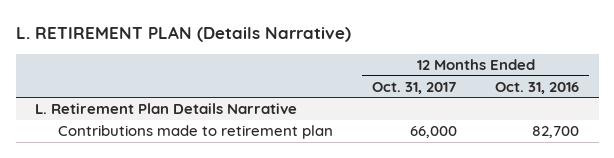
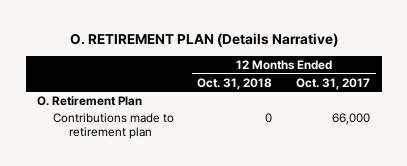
[15,25,351,42] L. RETIREMENT PLAN (Details Narrative) -> [69,33,338,48] O. RETIREMENT PLAN (Details Narrative)
[495,81,580,94] Oct. 31, 2016 -> none
none -> [197,77,273,90] Oct. 31, 2018
[35,103,298,115] L. Retirement Plan Details Narrative -> [37,95,143,106] O. Retirement Plan

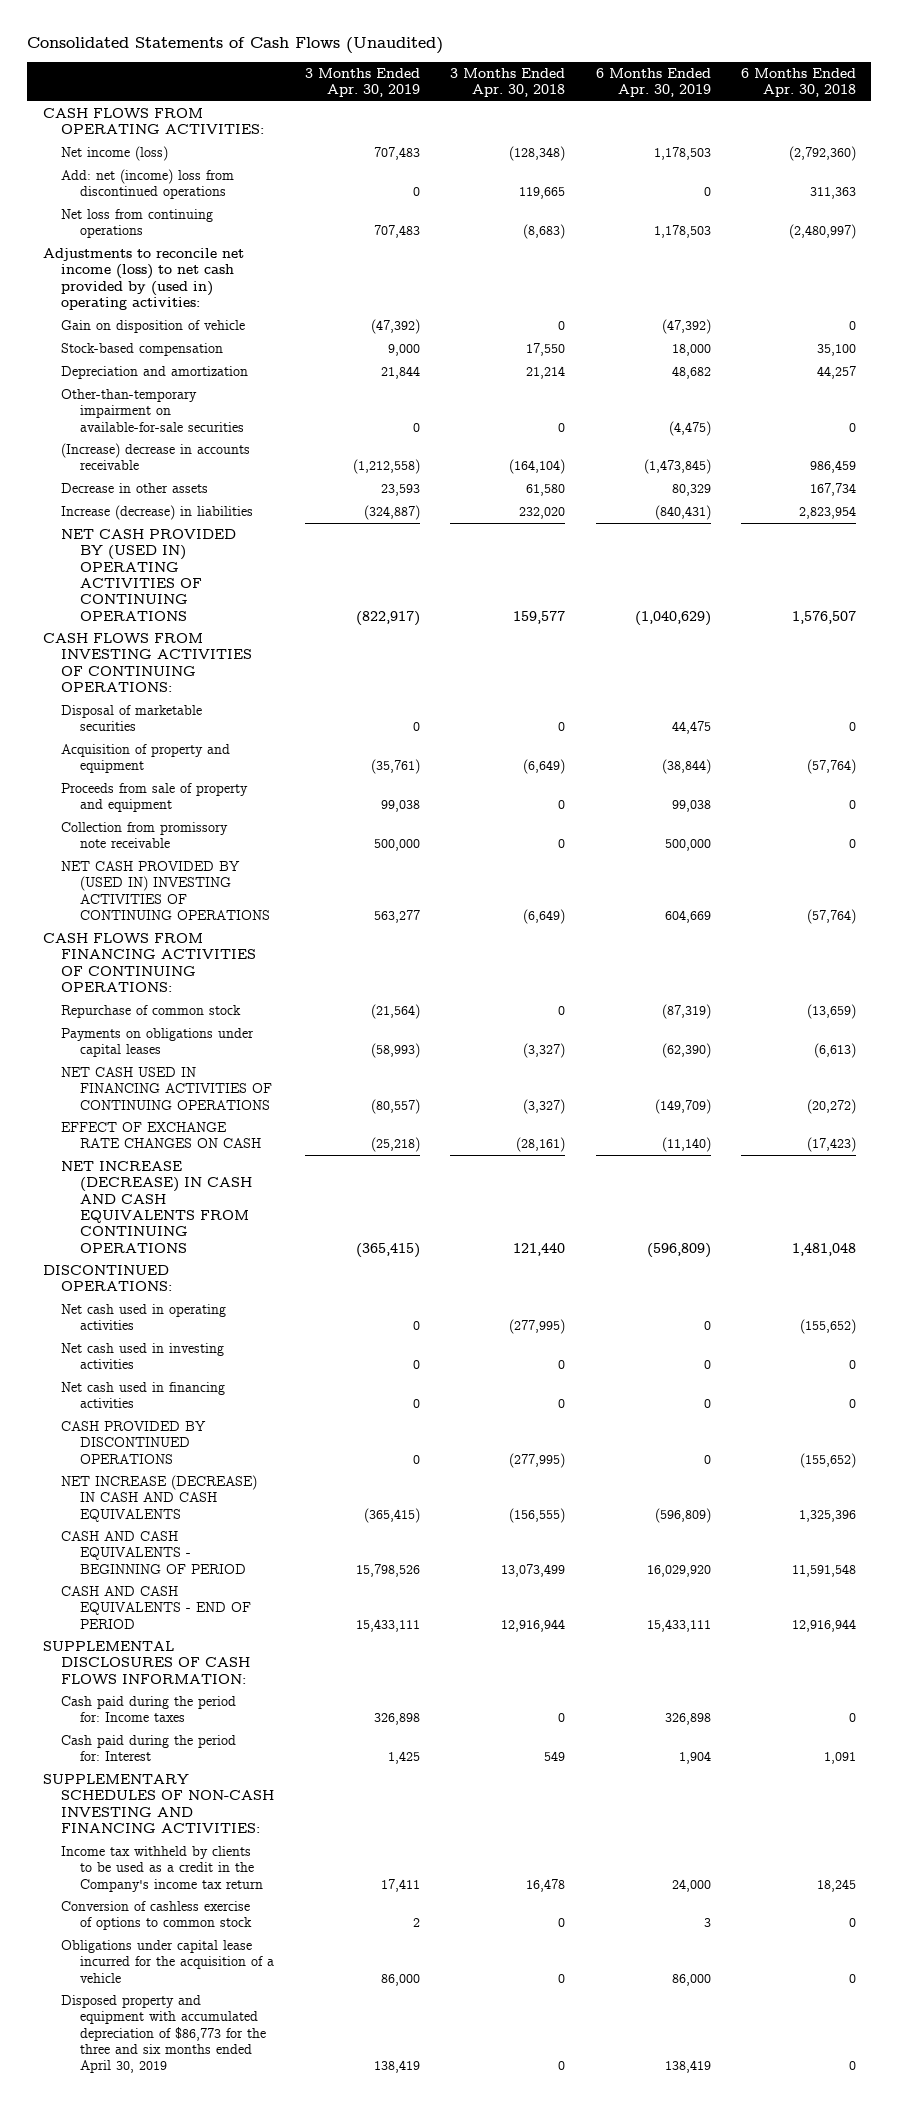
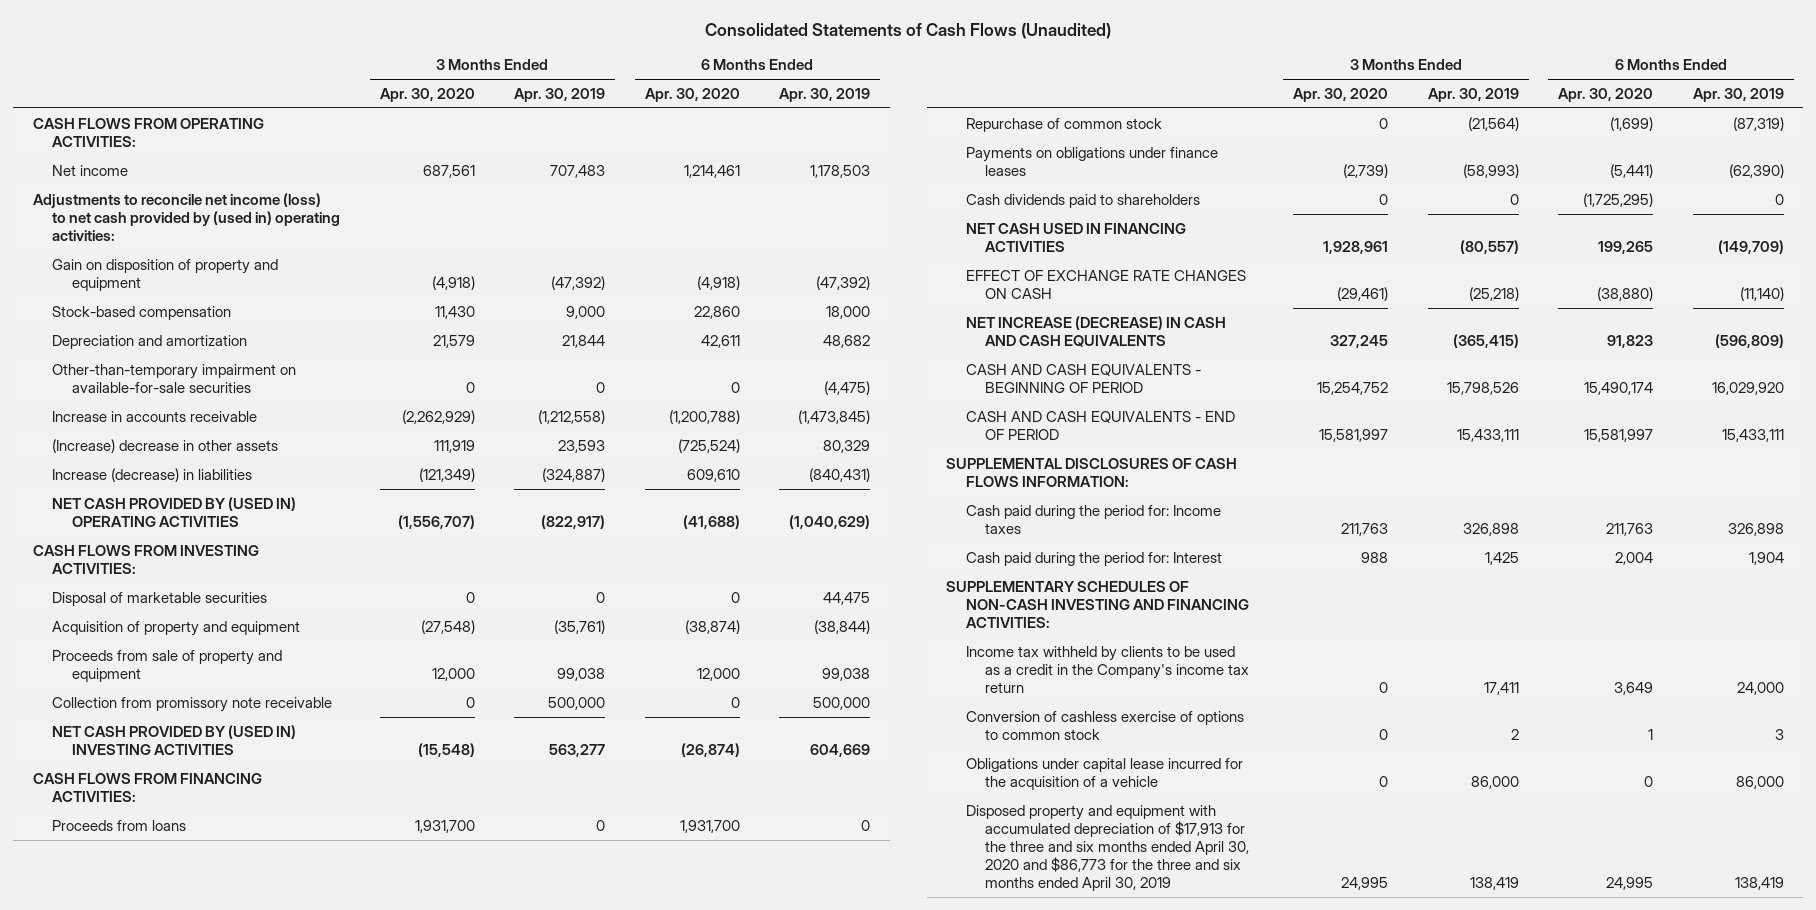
[450,67,566,98] 3 Months Ended Apr. 30, 2018 -> none
[740,67,856,98] 6 Months Ended Apr. 30, 2018 -> none
none -> [379,87,475,102] Apr. 30, 2020
none -> [644,87,740,102] Apr. 30, 2020
[61,169,235,200] Add: net (income) loss from discontinued operations -> none
[61,209,214,239] Net loss from continuing operations -> none
[61,146,169,162] Net income (loss) -> [52,164,129,176] Net income
[61,320,246,334] Gain on disposition of vehicle -> [52,258,279,291] Gain on disposition of property and equipment
[61,443,251,471] (Increase) decrease in accounts receivable -> [52,410,258,422] Increase in accounts receivable
[61,483,209,494] Decrease in other assets -> [52,438,279,453] (Increase) decrease in other assets
[61,529,237,621] NET CASH PROVIDED BY (USED IN) OPERATING ACTIVITIES OF CONTINUING OPERATIONS -> [52,496,297,527] NET CASH PROVIDED BY (USED IN) OPERATING ACTIVITIES
[42,633,253,692] CASH FLOWS FROM INVESTING ACTIVITIES OF CONTINUING OPERATIONS: -> [32,544,259,574] CASH FLOWS FROM INVESTING ACTIVITIES:
[61,861,271,920] NET CASH PROVIDED BY (USED IN) INVESTING ACTIVITIES OF CONTINUING OPERATIONS -> [52,724,297,755] NET CASH PROVIDED BY (USED IN) INVESTING ACTIVITIES
[42,933,257,992] CASH FLOWS FROM FINANCING ACTIVITIES OF CONTINUING OPERATIONS: -> [32,772,262,802] CASH FLOWS FROM FINANCING ACTIVITIES:
none -> [52,819,187,831] Proceeds from loans
[61,1028,255,1058] Payments on obligations under capital leases -> [965,146,1218,176] Payments on obligations under finance leases
none -> [965,193,1200,208] Cash dividends paid to shareholders
[61,1067,273,1110] NET CASH USED IN FINANCING ACTIVITIES OF CONTINUING OPERATIONS -> [965,222,1186,252] NET CASH USED IN FINANCING ACTIVITIES
[61,1161,253,1253] NET INCREASE (DECREASE) IN CASH AND CASH EQUIVALENTS FROM CONTINUING OPERATIONS -> none
[42,1265,173,1292] DISCONTINUED OPERATIONS: -> none
[61,1304,227,1331] Net cash used in operating activities -> none
[61,1343,225,1370] Net cash used in investing activities -> none
[61,1382,226,1409] Net cash used in financing activities -> none
[61,1421,207,1464] CASH PROVIDED BY DISCONTINUED OPERATIONS -> none
[61,1995,267,2074] Disposed property and equipment with accumulated depreciation of $86,773 for the three and six months ended April 30, 2019 -> [965,804,1250,892] Disposed property and equipment with accumulated depreciation of $17,913 for the three and six months ended April 30, 2020 and $86,773 for the three and six months ended April 30, 2019

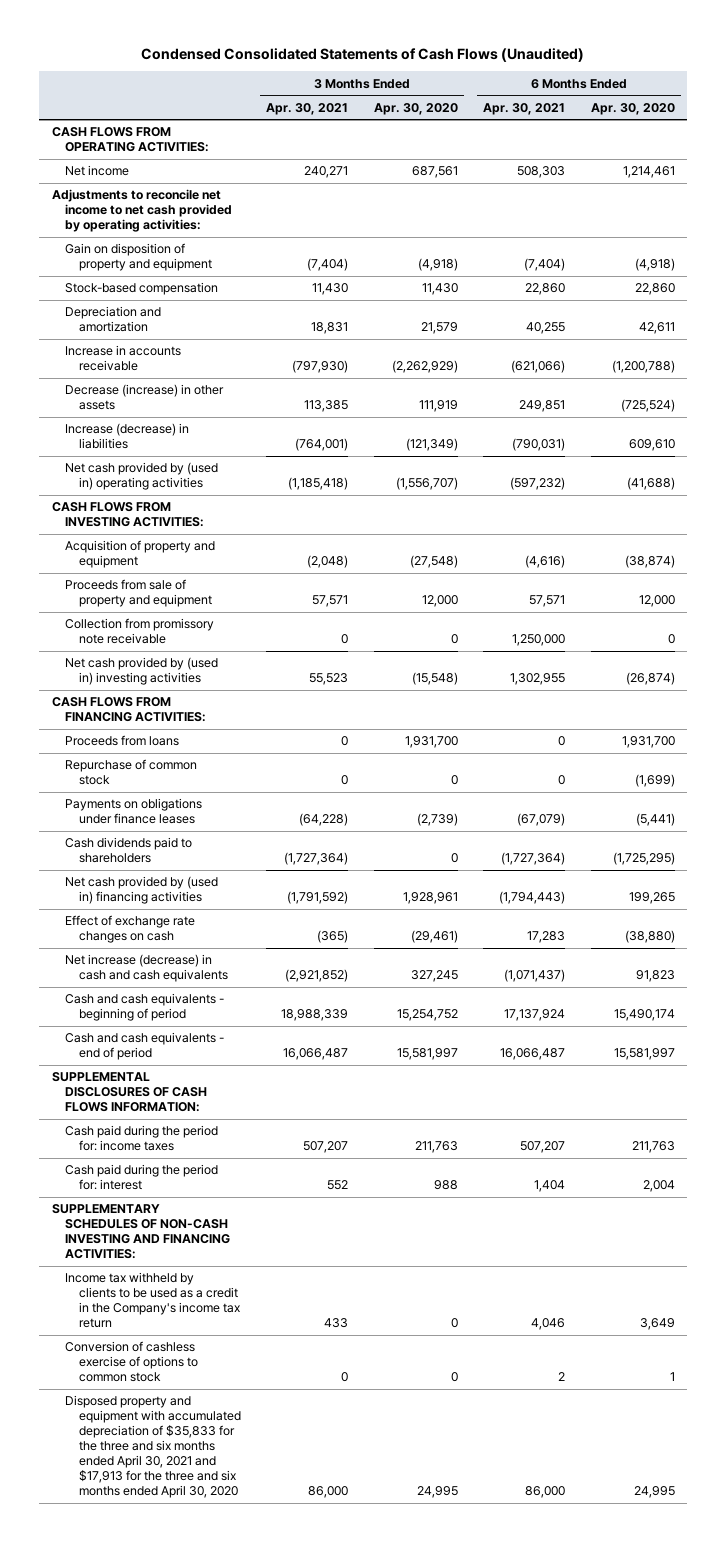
[705,22,1112,39] Consolidated Statements of Cash Flows (Unaudited) -> [141,47,585,62] Condensed Consolidated Statements of Cash Flows (Unaudited)
[514,87,606,102] Apr. 30, 2019 -> none
[778,87,870,102] Apr. 30, 2019 -> none
none -> [266,102,349,115] Apr. 30, 2021
none -> [483,102,566,115] Apr. 30, 2021
[32,192,341,241] Adjustments to reconcile net income (loss) to net cash provided by (used in) operating activities: -> [51,189,233,233] Adjustments to reconcile net income to net cash provided by operating activities:
[52,363,297,393] Other-than-temporary impairment on available-for-sale securities -> none
[52,438,279,453] (Increase) decrease in other assets -> [65,384,225,411] Decrease (increase) in other assets
[52,496,297,527] NET CASH PROVIDED BY (USED IN) OPERATING ACTIVITIES -> [65,462,219,491] Net cash provided by (used in) operating activities
[52,591,268,606] Disposal of marketable securities -> none
[52,724,297,755] NET CASH PROVIDED BY (USED IN) INVESTING ACTIVITIES -> [65,657,219,686] Net cash provided by (used in) investing activities
[965,222,1186,252] NET CASH USED IN FINANCING ACTIVITIES -> [65,876,219,905] Net cash provided by (used in) financing activities
[965,269,1246,299] EFFECT OF EXCHANGE RATE CHANGES ON CASH -> [65,915,196,944] Effect of exchange rate changes on cash
[965,315,1226,347] NET INCREASE (DECREASE) IN CASH AND CASH EQUIVALENTS -> [65,954,229,983] Net increase (decrease) in cash and cash equivalents
[965,363,1201,393] CASH AND CASH EQUIVALENTS - BEGINNING OF PERIOD -> [65,993,225,1022] Cash and cash equivalents - beginning of period
[965,410,1235,440] CASH AND CASH EQUIVALENTS - END OF PERIOD -> [65,1032,225,1061] Cash and cash equivalents - end of period
[965,504,1221,534] Cash paid during the period for: Income taxes -> [65,1125,219,1152] Cash paid during the period for: income taxes
[965,551,1222,566] Cash paid during the period for: Interest -> [65,1164,219,1191] Cash paid during the period for: interest
[965,757,1243,790] Obligations under capital lease incurred for the acquisition of a vehicle -> none
[965,804,1250,892] Disposed property and equipment with accumulated depreciation of $17,913 for the three and six months ended April 30, 2020 and $86,773 for the three and six months ended April 30, 2019 -> [65,1395,242,1499] Disposed property and equipment with accumulated depreciation of $35,833 for the three and six months ended April 30, 2021 and $17,913 for the three and six months ended April 30, 2020

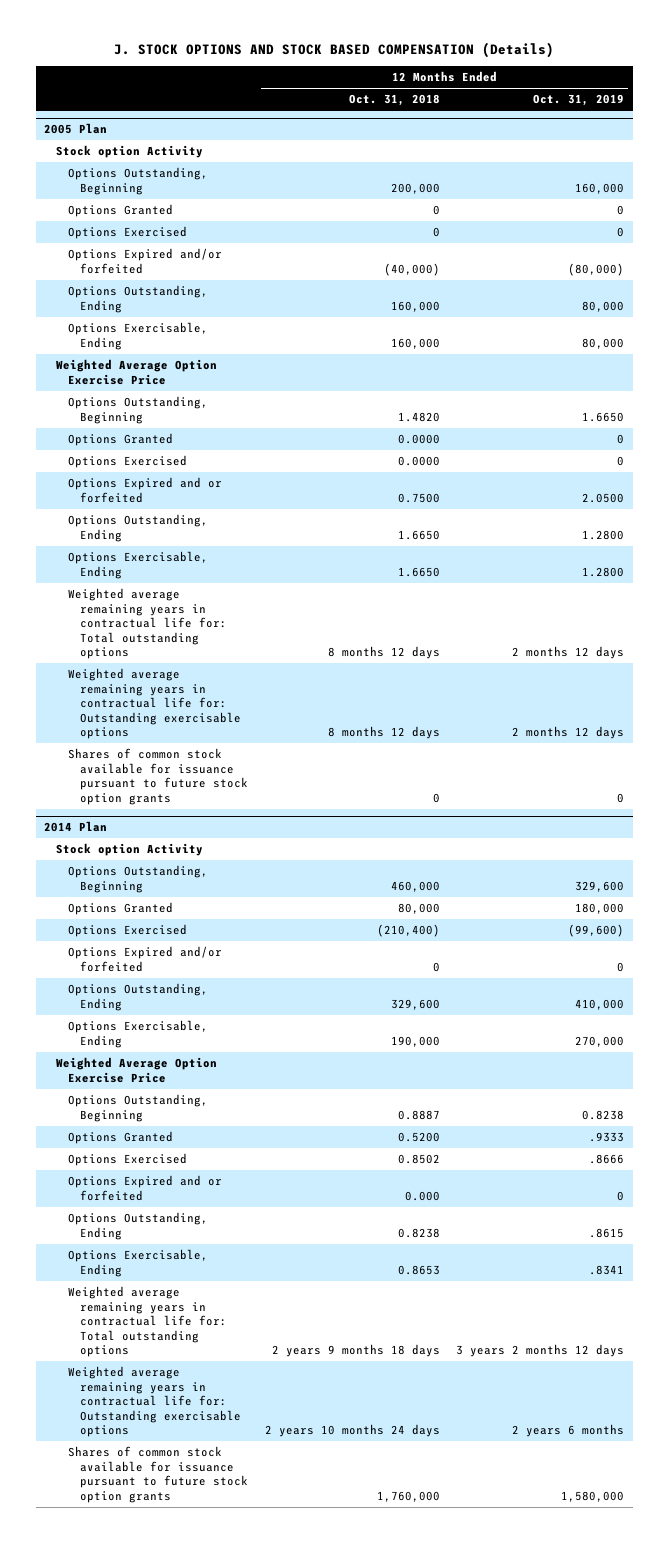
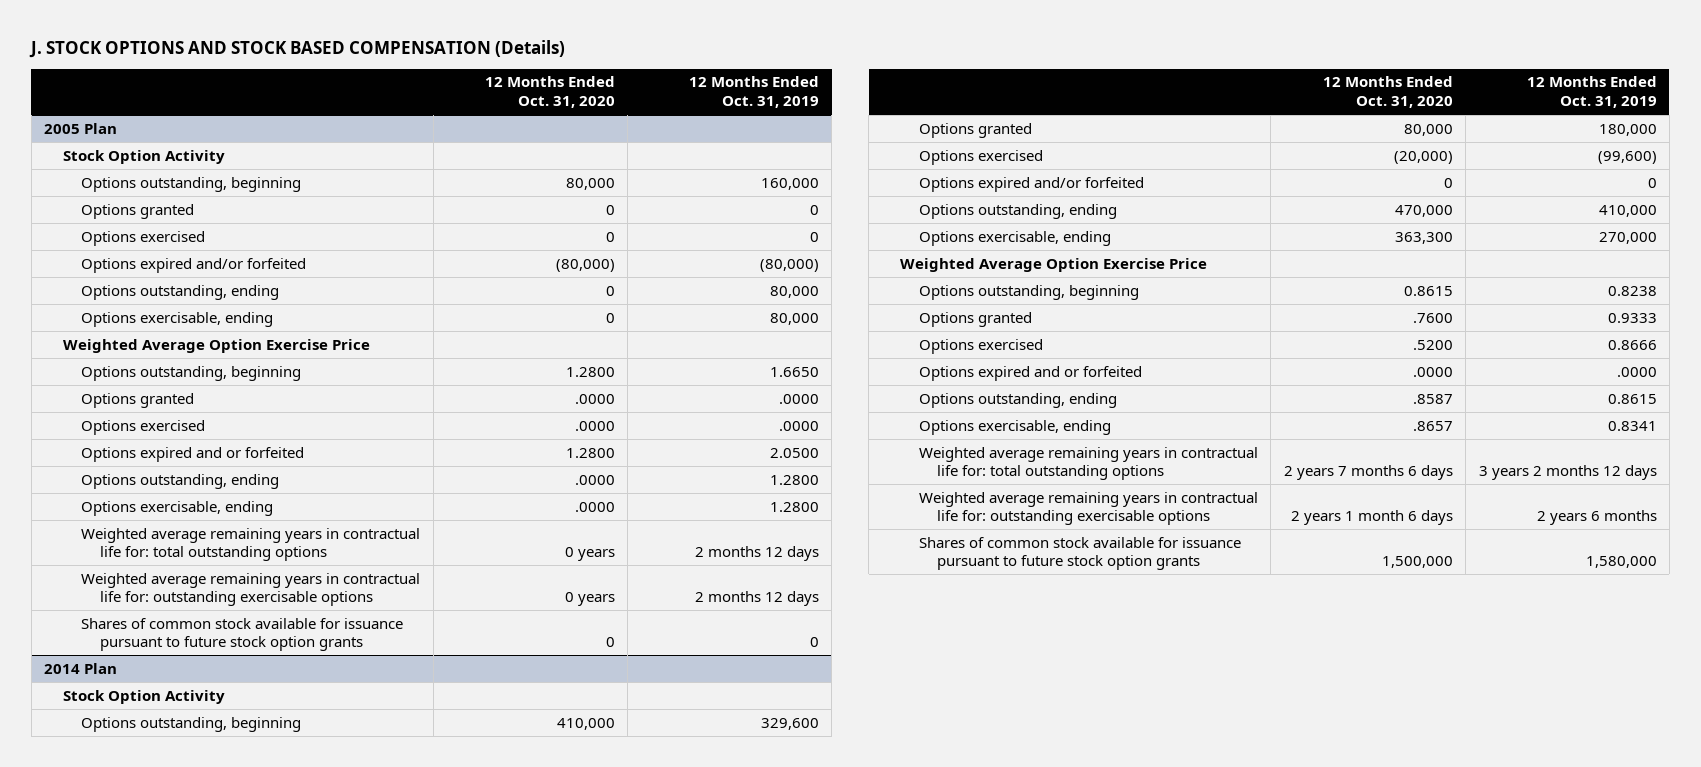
[348,94,440,107] Oct. 31, 2018 -> none
none -> [485,76,616,109] 12 Months Ended Oct. 31, 2020
[56,145,204,159] Stock option Activity -> [62,149,225,164] Stock Option Activity
[68,167,209,195] Options Outstanding, Beginning -> [81,176,302,192] Options outstanding, beginning
[68,204,174,218] Options Granted -> [81,203,195,219] Options granted
[68,226,188,240] Options Exercised -> [81,230,206,246] Options exercised
[68,248,223,274] Options Expired and/or forfeited -> [81,257,307,273] Options expired and/or forfeited
[68,285,209,313] Options Outstanding, Ending -> [81,284,280,300] Options outstanding, ending
[68,322,209,350] Options Exercisable, Ending -> [81,311,274,327] Options exercisable, ending
[68,396,209,424] Options Outstanding, Beginning -> [81,365,302,381] Options outstanding, beginning
[68,433,174,447] Options Granted -> [81,392,195,408] Options granted
[617,434,625,445] 0 -> [778,393,819,404] .0000
[68,455,188,469] Options Exercised -> [81,419,206,435] Options exercised
[617,456,625,467] 0 -> [778,420,819,431] .0000
[68,477,223,503] Options Expired and or forfeited -> [81,446,305,462] Options expired and or forfeited
[68,514,209,542] Options Outstanding, Ending -> [81,473,280,489] Options outstanding, ending
[68,551,209,579] Options Exercisable, Ending -> [81,500,274,516] Options exercisable, ending
[68,588,228,660] Weighted average remaining years in contractual life for: Total outstanding options -> [81,527,421,562] Weighted average remaining years in contractual life for: total outstanding options
[68,668,242,740] Weighted average remaining years in contractual life for: Outstanding exercisable options -> [81,572,421,607] Weighted average remaining years in contractual life for: outstanding exercisable options
[56,843,204,857] Stock option Activity -> [62,689,225,704] Stock Option Activity
[68,865,209,893] Options Outstanding, Beginning -> [81,716,302,732] Options outstanding, beginning
[68,902,174,916] Options Granted -> [918,122,1032,138] Options granted
[68,924,188,938] Options Exercised -> [918,149,1043,165] Options exercised
[68,946,223,972] Options Expired and/or forfeited -> [918,176,1144,192] Options expired and/or forfeited
[68,983,209,1011] Options Outstanding, Ending -> [918,203,1117,219] Options outstanding, ending
[68,1020,209,1048] Options Exercisable, Ending -> [918,230,1111,246] Options exercisable, ending
[68,1094,209,1122] Options Outstanding, Beginning -> [918,284,1139,300] Options outstanding, beginning
[68,1131,174,1145] Options Granted -> [918,311,1032,327] Options granted
[589,1132,625,1143] .9333 -> [1607,312,1657,323] 0.9333
[68,1153,188,1167] Options Exercised -> [918,338,1043,354] Options exercised
[589,1154,625,1165] .8666 -> [1607,339,1657,350] 0.8666
[68,1175,223,1201] Options Expired and or forfeited -> [918,365,1142,381] Options expired and or forfeited
[617,1190,625,1201] 0 -> [1616,366,1657,377] .0000
[68,1212,209,1240] Options Outstanding, Ending -> [918,392,1117,408] Options outstanding, ending
[589,1227,625,1238] .8615 -> [1607,393,1657,404] 0.8615
[68,1249,209,1277] Options Exercisable, Ending -> [918,419,1111,435] Options exercisable, ending
[589,1264,625,1275] .8341 -> [1607,420,1657,431] 0.8341
[68,1286,228,1358] Weighted average remaining years in contractual life for: Total outstanding options -> [918,446,1258,481] Weighted average remaining years in contractual life for: total outstanding options
[68,1366,242,1438] Weighted average remaining years in contractual life for: Outstanding exercisable options -> [918,491,1258,526] Weighted average remaining years in contractual life for: outstanding exercisable options

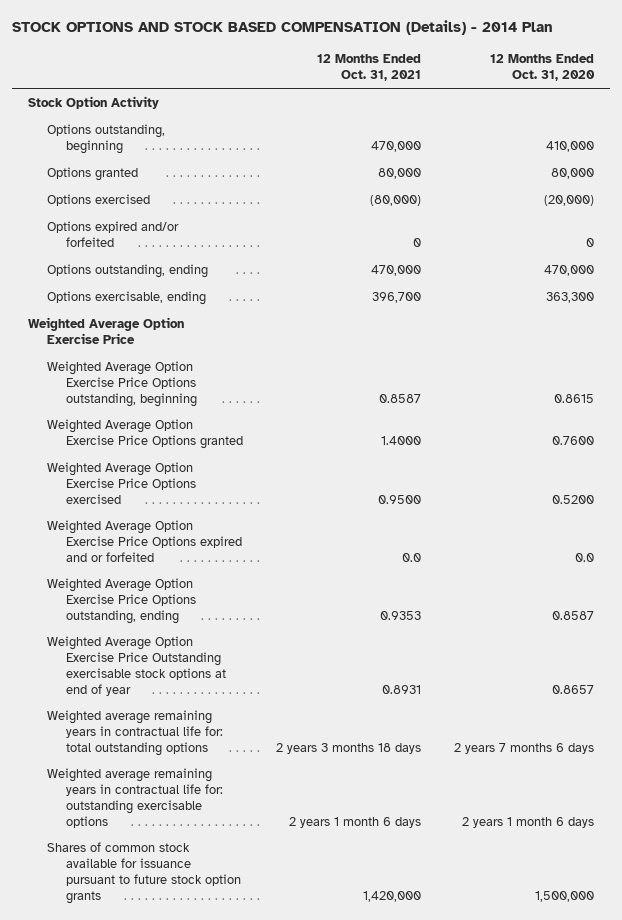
[29,40,566,59] J. STOCK OPTIONS AND STOCK BASED COMPENSATION (Details) -> [11,20,553,36] STOCK OPTIONS AND STOCK BASED COMPENSATION (Details) - 2014 Plan
[688,76,819,109] 12 Months Ended Oct. 31, 2019 -> none
none -> [317,54,422,82] 12 Months Ended Oct. 31, 2021
[44,122,118,134] 2005 Plan -> none
[81,176,302,192] Options outstanding, beginning -> none
[81,203,195,219] Options granted -> none
[81,230,206,246] Options exercised -> none
[81,257,307,273] Options expired and/or forfeited -> none
[81,284,280,300] Options outstanding, ending -> none
[81,311,274,327] Options exercisable, ending -> none
[62,338,370,353] Weighted Average Option Exercise Price -> none
[81,365,302,381] Options outstanding, beginning -> none
[81,392,195,408] Options granted -> none
[81,419,206,435] Options exercised -> none
[81,446,305,462] Options expired and or forfeited -> none
[81,473,280,489] Options outstanding, ending -> none
[81,500,274,516] Options exercisable, ending -> none
[81,527,421,562] Weighted average remaining years in contractual life for: total outstanding options -> none
[81,572,421,607] Weighted average remaining years in contractual life for: outstanding exercisable options -> none
[81,617,404,652] Shares of common stock available for issuance pursuant to future stock option grants -> none
[44,662,118,674] 2014 Plan -> none
[62,689,225,704] Stock Option Activity -> none
[918,419,1111,435] Options exercisable, ending -> none
[918,284,1139,300] Options outstanding, beginning -> [47,360,198,407] Weighted Average Option Exercise Price Options outstanding, beginning
[918,311,1032,327] Options granted -> [47,418,244,449] Weighted Average Option Exercise Price Options granted
[1412,312,1453,323] .7600 -> [552,435,595,445] 0.7600
[918,338,1043,354] Options exercised -> [47,461,197,504] Weighted Average Option Exercise Price Options exercised
[1412,339,1453,350] .5200 -> [552,494,595,504] 0.5200
[918,365,1142,381] Options expired and or forfeited -> [47,519,243,562] Weighted Average Option Exercise Price Options expired and or forfeited
[1412,366,1453,377] .0000 -> [575,552,595,562] 0.0
[918,392,1117,408] Options outstanding, ending -> [47,577,197,624] Weighted Average Option Exercise Price Options outstanding, ending
[1412,393,1453,404] .8587 -> [552,610,595,620] 0.8587
none -> [47,635,227,696] Weighted Average Option Exercise Price Outstanding exercisable stock options at end of year

